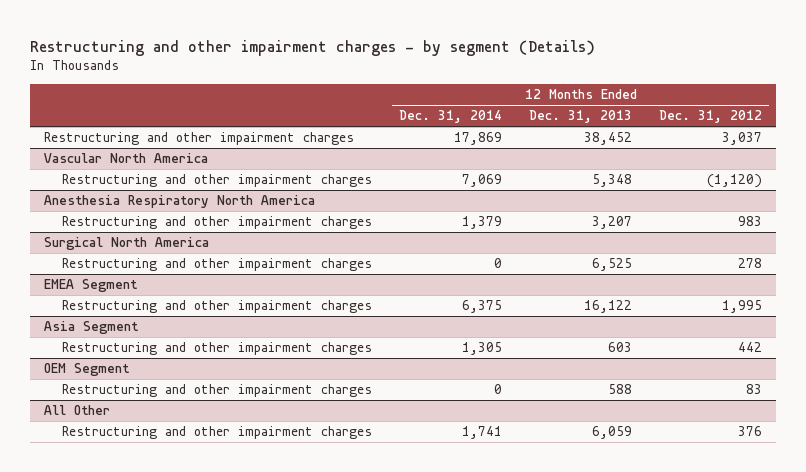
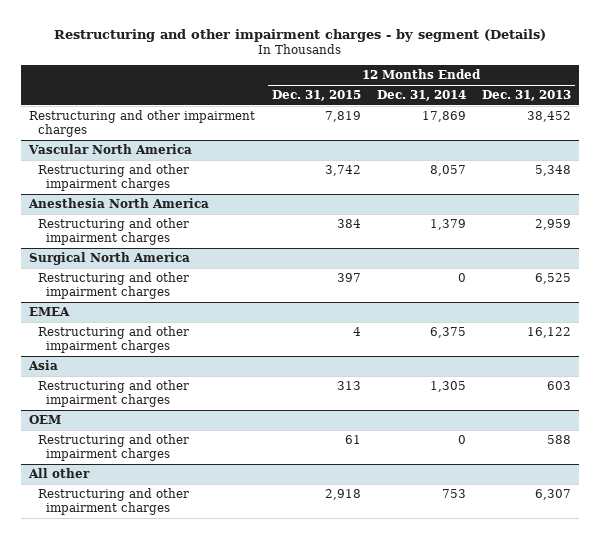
[659,110,763,124] Dec. 31, 2012 -> none
none -> [271,90,361,102] Dec. 31, 2015
[462,174,503,188] 7,069 -> [429,164,466,176] 8,057
[43,195,315,209] Anesthesia Respiratory North America -> [28,197,210,208] Anesthesia North America
[592,216,633,230] 3,207 -> [535,218,572,230] 2,959
[43,279,138,293] EMEA Segment -> [29,306,71,316] EMEA
[43,321,139,335] Asia Segment -> [28,359,59,370] Asia
[43,363,130,377] OEM Segment -> [29,414,62,424] OEM
[43,405,110,416] All Other -> [28,467,91,478] All other
[462,426,503,440] 1,741 -> [441,488,466,498] 753
[592,426,633,440] 6,059 -> [535,488,572,500] 6,307

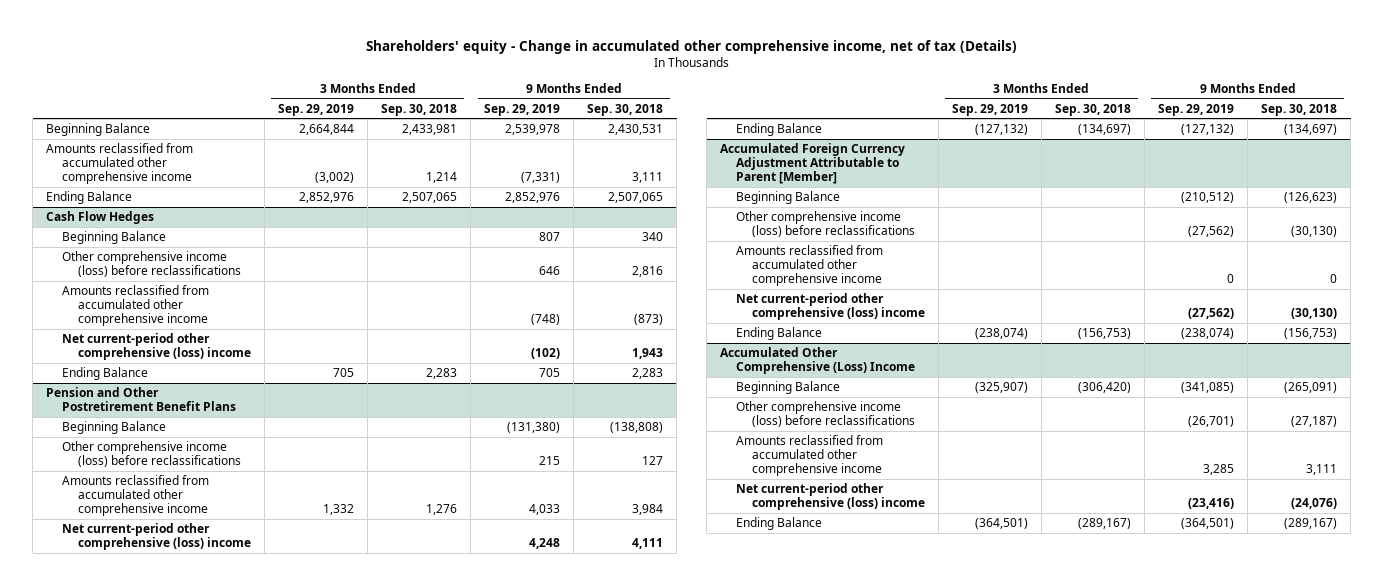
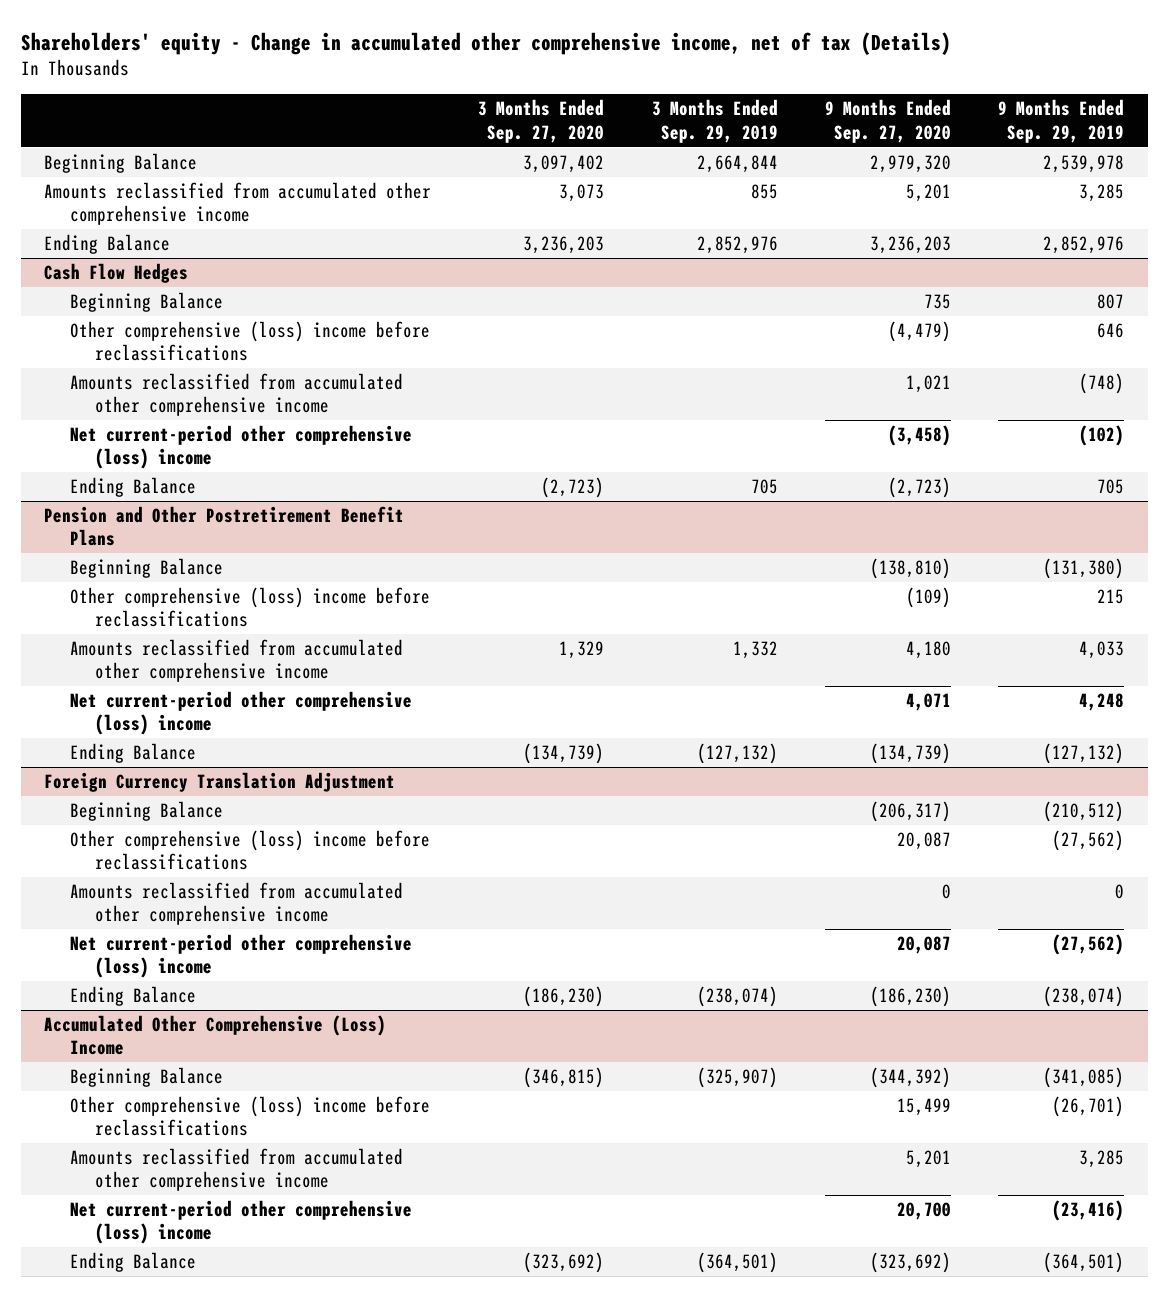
[381,103,458,116] Sep. 30, 2018 -> none
[587,103,664,116] Sep. 30, 2018 -> none
none -> [478,99,605,143] 3 Months Ended Sep. 27, 2020
none -> [824,99,951,143] 9 Months Ended Sep. 27, 2020
[315,172,355,184] (3,002) -> [750,184,778,200] 855
[521,172,561,184] (7,331) -> [1078,184,1124,203] 3,285
[62,251,242,278] Other comprehensive income (loss) before reclassifications -> [69,321,430,362] Other comprehensive (loss) income before reclassifications
[62,441,242,468] Other comprehensive income (loss) before reclassifications -> [69,587,430,628] Other comprehensive (loss) income before reclassifications
[720,143,906,185] Accumulated Foreign Currency Adjustment Attributable to Parent [Member] -> [44,772,396,793] Foreign Currency Translation Adjustment
[735,211,915,238] Other comprehensive income (loss) before reclassifications -> [69,830,430,871] Other comprehensive (loss) income before reclassifications
[735,401,915,428] Other comprehensive income (loss) before reclassifications -> [69,1096,430,1137] Other comprehensive (loss) income before reclassifications

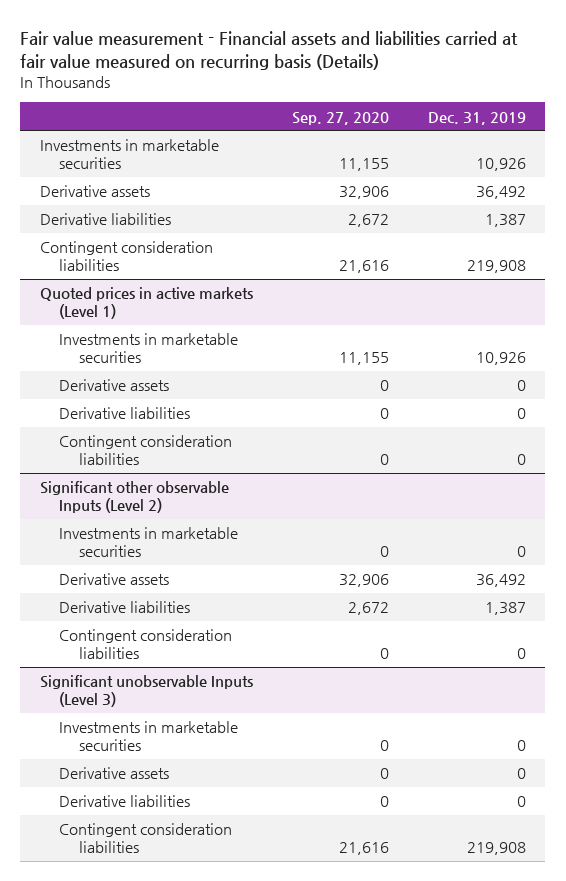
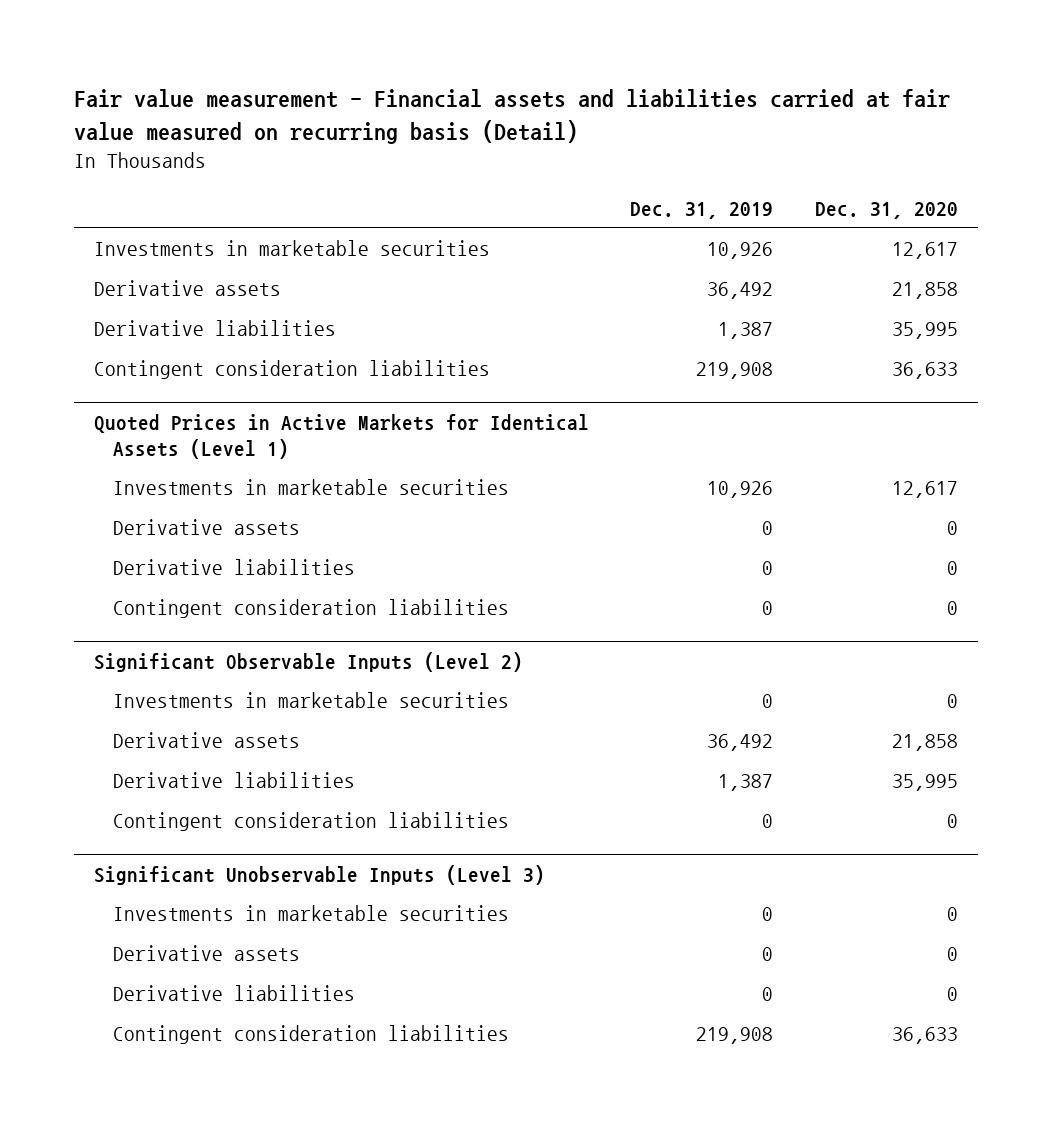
[20,30,519,70] Fair value measurement - Financial assets and liabilities carried at fair value measured on recurring basis (Details) -> [73,89,950,144] Fair value measurement - Financial assets and liabilities carried at fair value measured on recurring basis (Detail)
[291,111,389,125] Sep. 27, 2020 -> none
none -> [814,201,958,219] Dec. 31, 2020
[39,287,253,319] Quoted prices in active markets (Level 1) -> [94,413,590,460] Quoted Prices in Active Markets for Identical Assets (Level 1)
[39,481,229,513] Significant other observable Inputs (Level 2) -> [94,651,524,672] Significant Observable Inputs (Level 2)
[39,675,253,707] Significant unobservable Inputs (Level 3) -> [94,864,546,885] Significant Unobservable Inputs (Level 3)

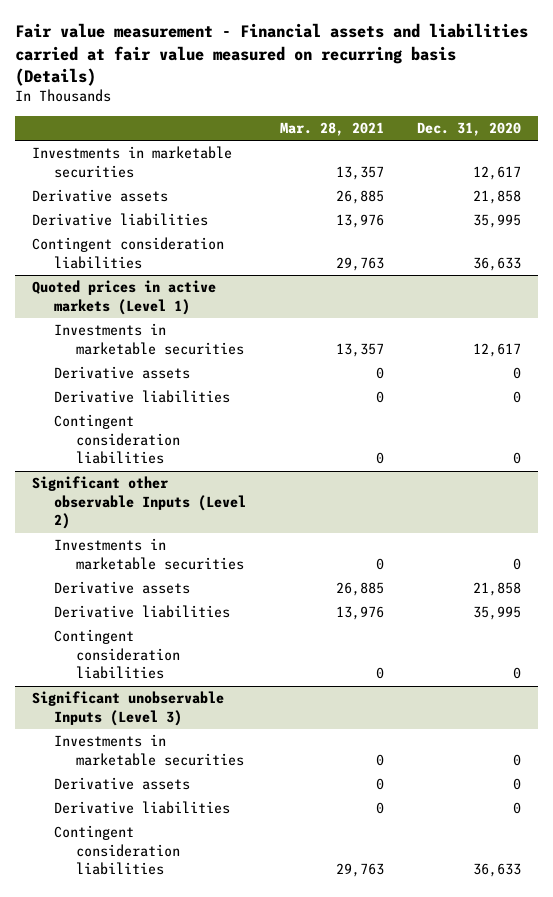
[73,89,950,144] Fair value measurement - Financial assets and liabilities carried at fair value measured on recurring basis (Detail) -> [14,23,528,86] Fair value measurement - Financial assets and liabilities carried at fair value measured on recurring basis (Details)
[630,201,774,219] Dec. 31, 2019 -> none
none -> [279,122,384,137] Mar. 28, 2021
[94,413,590,460] Quoted Prices in Active Markets for Identical Assets (Level 1) -> [31,280,216,315] Quoted prices in active markets (Level 1)
[94,651,524,672] Significant Observable Inputs (Level 2) -> [31,476,246,530] Significant other observable Inputs (Level 2)
[94,864,546,885] Significant Unobservable Inputs (Level 3) -> [31,691,224,726] Significant unobservable Inputs (Level 3)

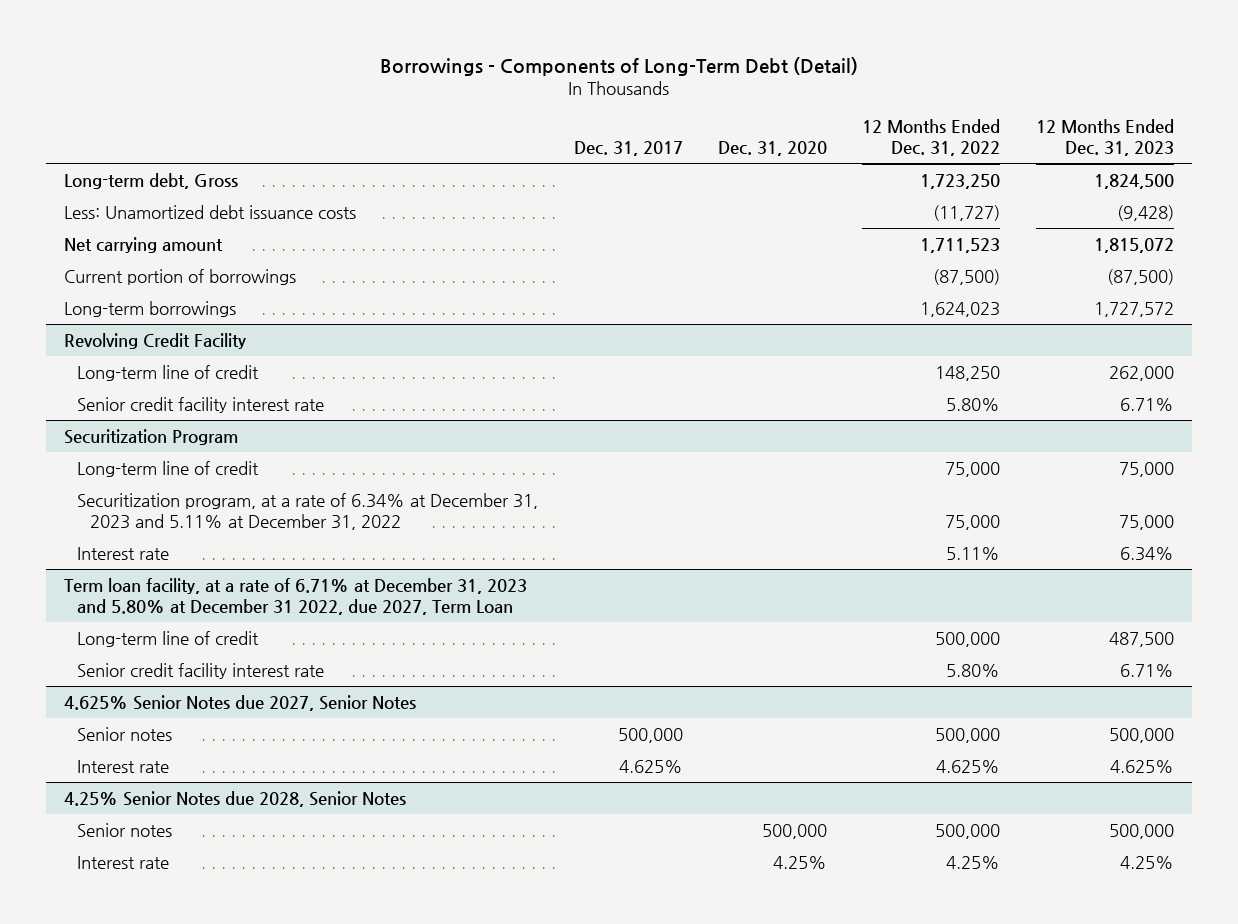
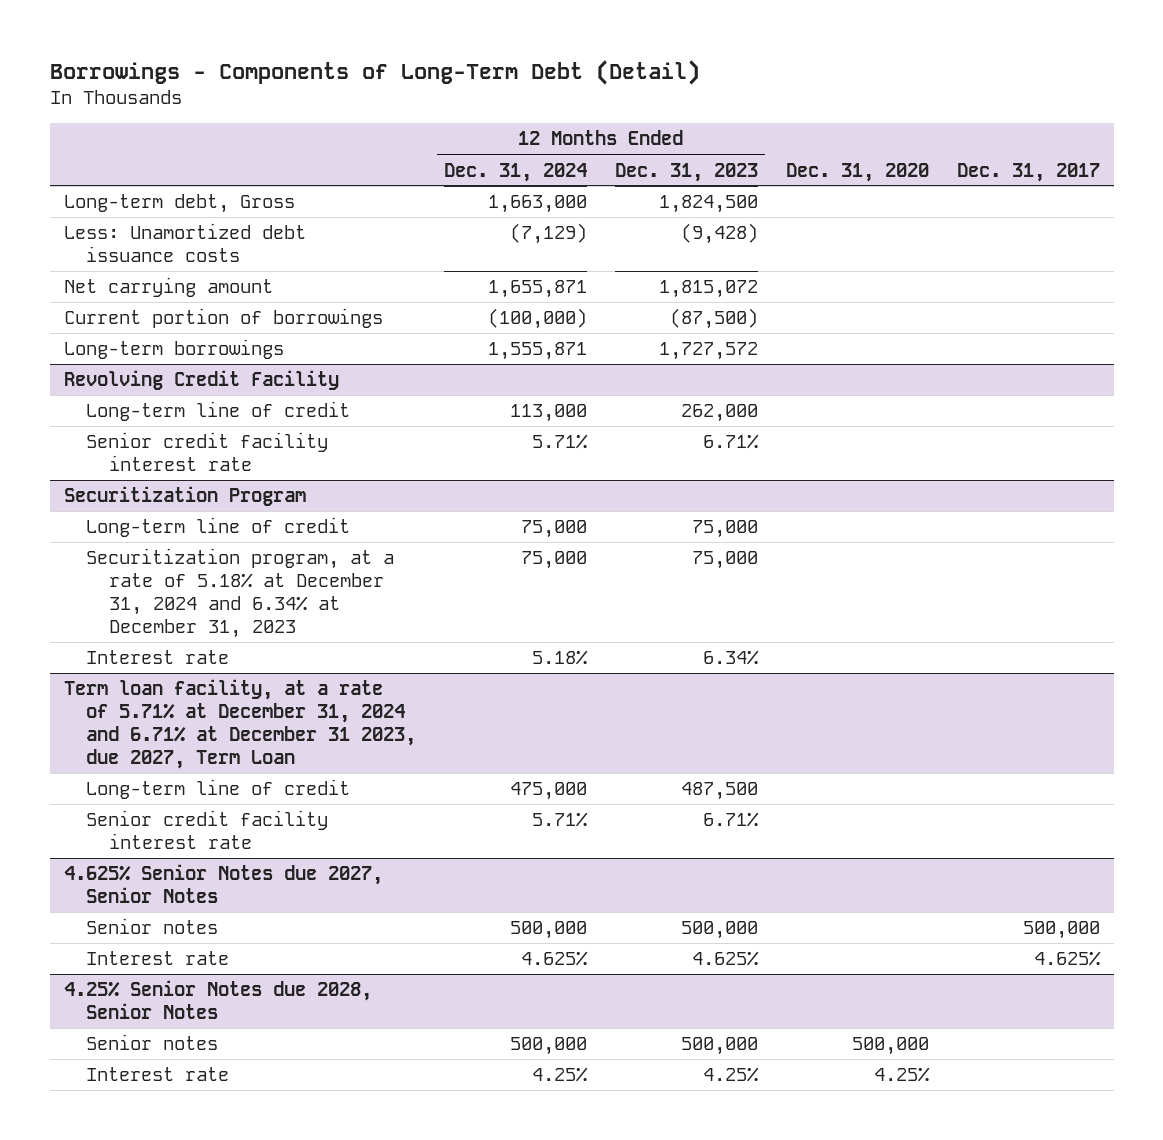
[862,119,1001,156] 12 Months Ended Dec. 31, 2022 -> none
none -> [444,162,588,182] Dec. 31, 2024
[77,492,539,530] Securitization program, at a rate of 6.34% at December 31, 2023 and 5.11% at December 31, 2022 -> [86,548,395,639] Securitization program, at a rate of 5.18% at December 31, 2024 and 6.34% at December 31, 2023
[63,577,527,615] Term loan facility, at a rate of 6.71% at December 31, 2023 and 5.80% at December 31 2022, due 2027, Term Loan -> [63,679,417,770] Term loan facility, at a rate of 5.71% at December 31, 2024 and 6.71% at December 31 2023, due 2027, Term Loan

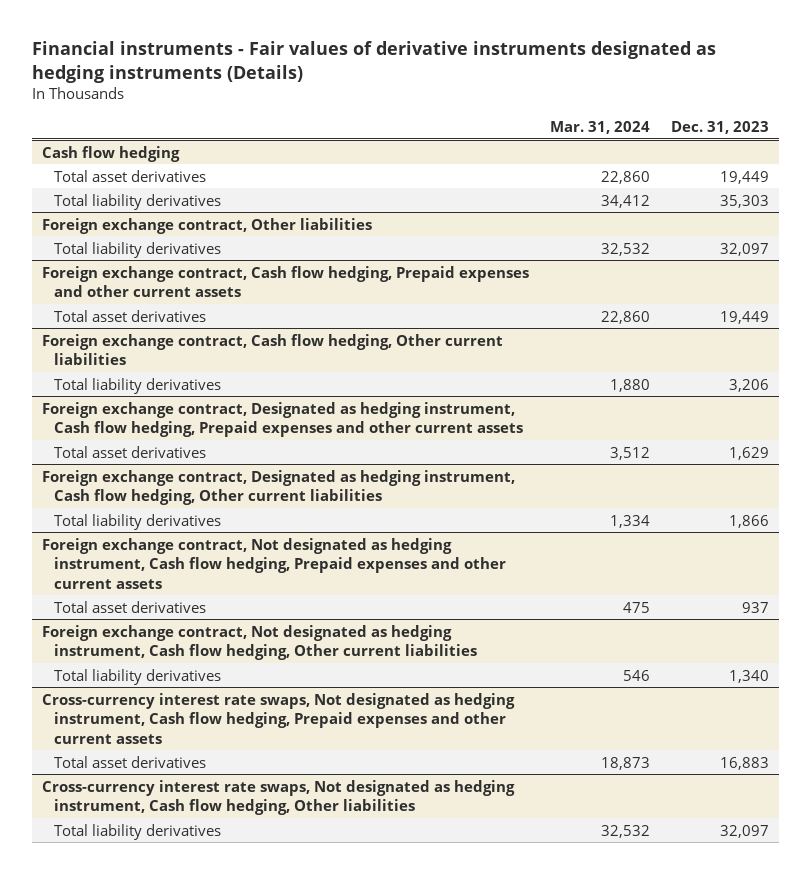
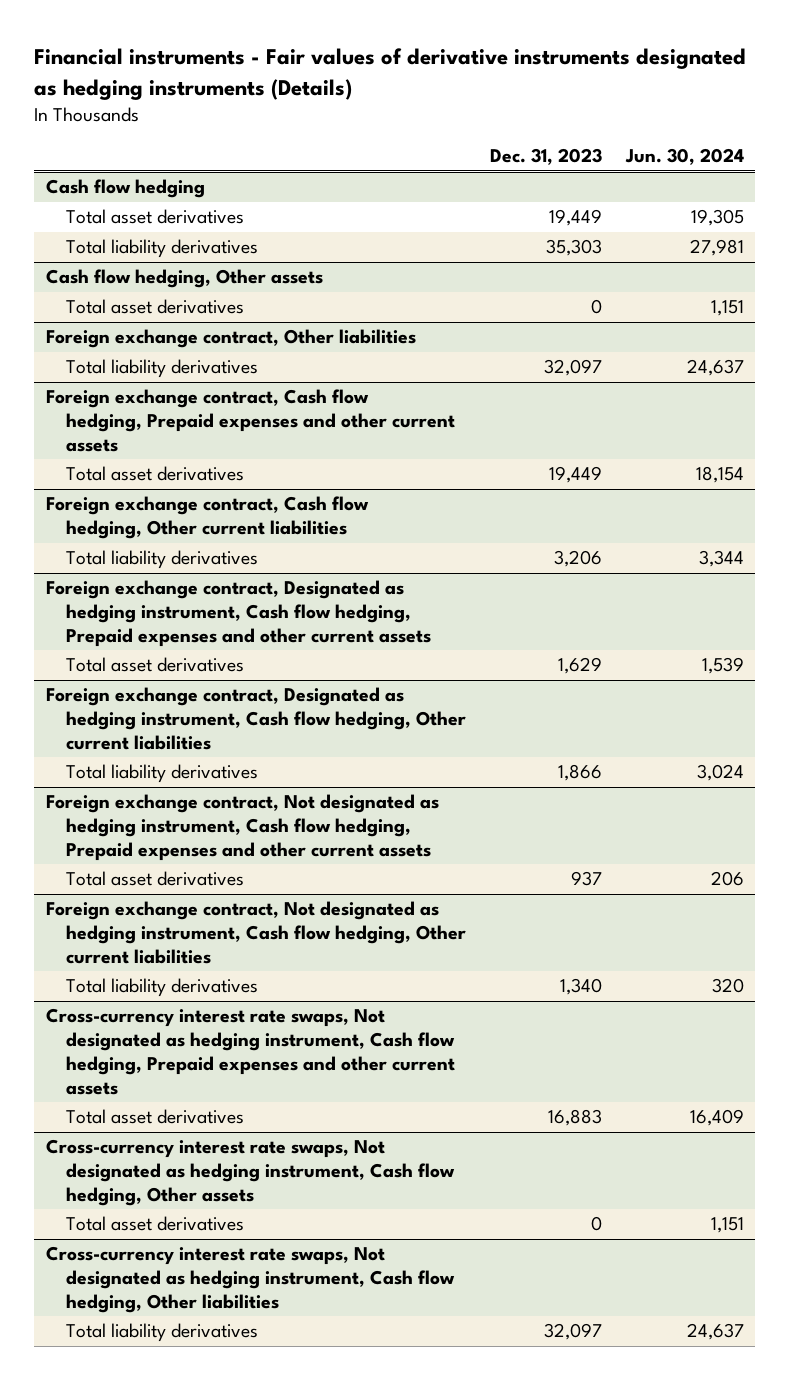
[550,121,651,135] Mar. 31, 2024 -> none
none -> [624,148,744,166] Jun. 30, 2024
none -> [45,269,323,289] Cash flow hedging, Other assets
none -> [66,299,245,315] Total asset derivatives
none -> [45,1139,456,1206] Cross-currency interest rate swaps, Not designated as hedging instrument, Cash flow hedging, Other assets
none -> [66,1216,245,1232] Total asset derivatives

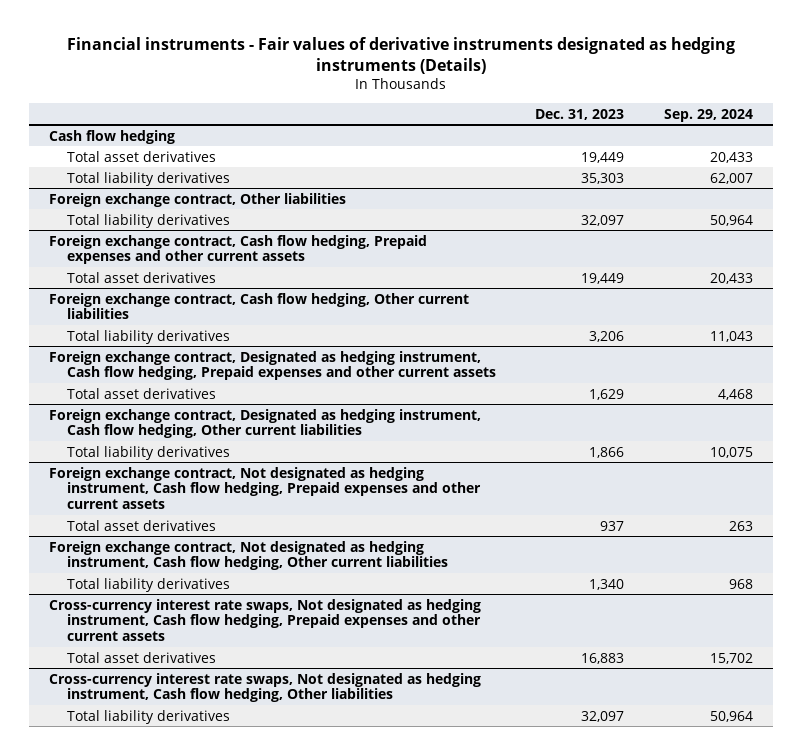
[624,148,744,166] Jun. 30, 2024 -> none
none -> [663,108,753,122] Sep. 29, 2024
[45,269,323,289] Cash flow hedging, Other assets -> none
[66,299,245,315] Total asset derivatives -> none
[45,1139,456,1206] Cross-currency interest rate swaps, Not designated as hedging instrument, Cash flow hedging, Other assets -> none
[66,1216,245,1232] Total asset derivatives -> none

